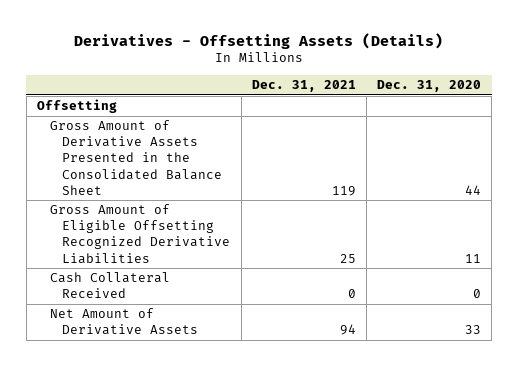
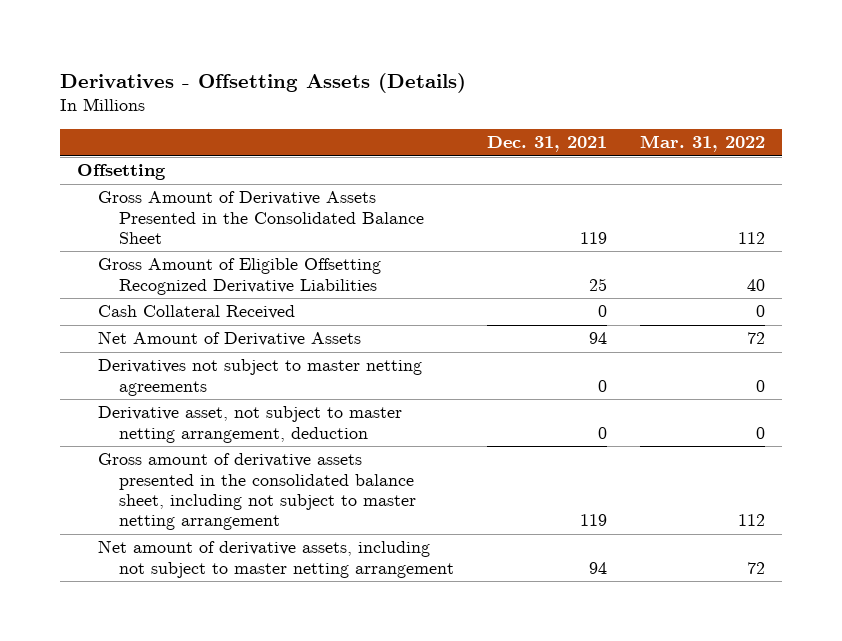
[377,80,482,93] Dec. 31, 2020 -> none
none -> [640,135,766,153] Mar. 31, 2022
none -> [98,359,423,396] Derivatives not subject to master netting agreements
none -> [98,406,403,443] Derivative asset, not subject to master netting arrangement, deduction
none -> [98,453,417,531] Gross amount of derivative assets presented in the consolidated balance sheet, including not subject to master netting arrangement
none -> [98,540,455,578] Net amount of derivative assets, including not subject to master netting arrangement

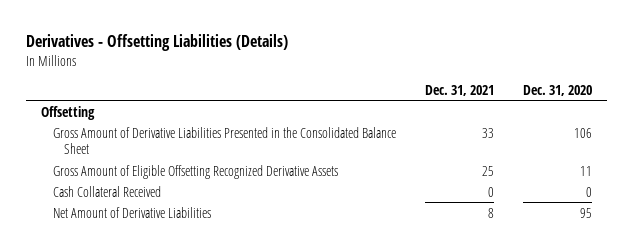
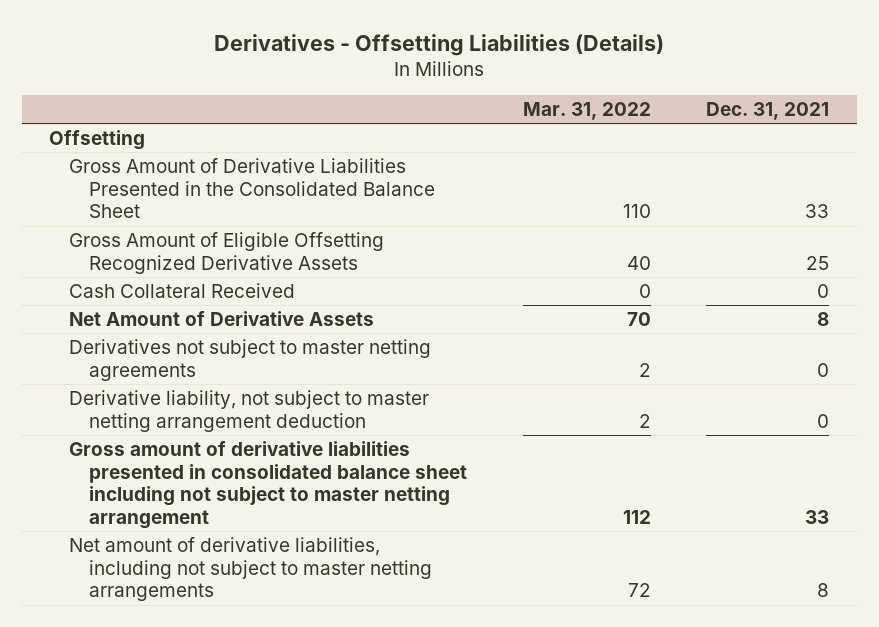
[523,84,593,96] Dec. 31, 2020 -> none
none -> [522,102,651,121] Mar. 31, 2022
none -> [69,310,375,326] Net Amount of Derivative Assets
none -> [69,338,432,381] Derivatives not subject to master netting agreements
none -> [69,389,430,432] Derivative liability, not subject to master netting arrangement deduction
none -> [69,440,467,530] Gross amount of derivative liabilities presented in consolidated balance sheet including not subject to master netting arrangement
[52,206,211,218] Net Amount of Derivative Liabilities -> [69,536,432,602] Net amount of derivative liabilities, including not subject to master netting arrangements

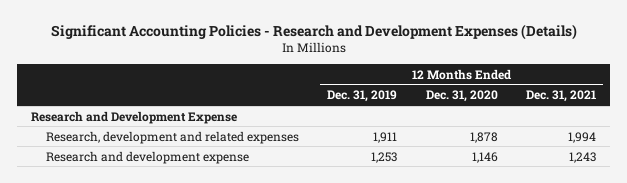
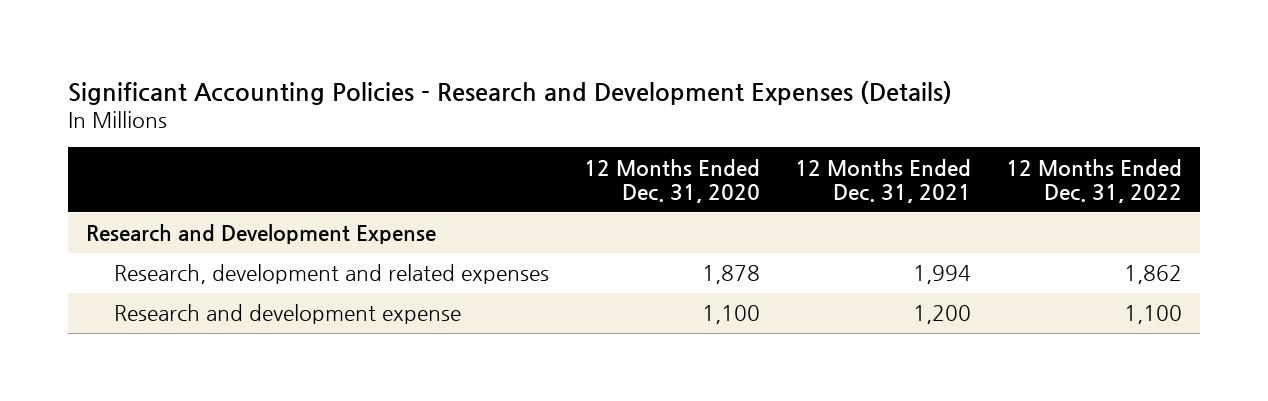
[327,90,398,103] Dec. 31, 2019 -> none
none -> [1006,158,1183,203] 12 Months Ended Dec. 31, 2022
[471,151,498,163] 1,146 -> [702,305,761,325] 1,100
[569,151,597,163] 1,243 -> [913,305,972,325] 1,200

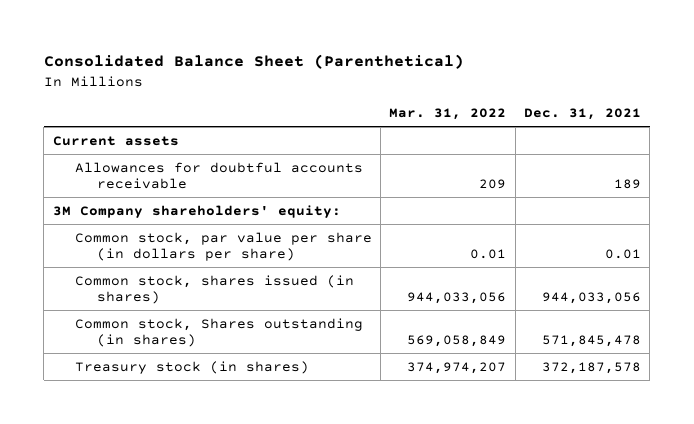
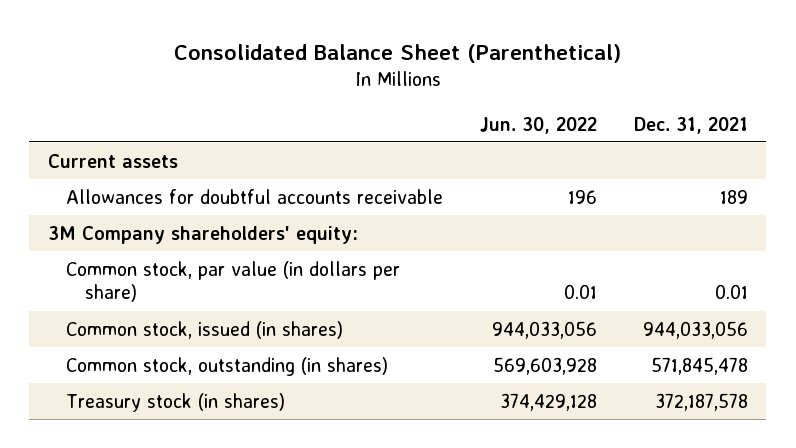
[389,108,507,121] Mar. 31, 2022 -> none
none -> [480,116,598,134] Jun. 30, 2022
[74,231,372,262] Common stock, par value per share (in dollars per share) -> [66,260,401,303] Common stock, par value (in dollars per share)
[74,274,354,305] Common stock, shares issued (in shares) -> [66,320,344,339] Common stock, issued (in shares)
[74,317,363,348] Common stock, Shares outstanding (in shares) -> [66,356,389,376] Common stock, outstanding (in shares)

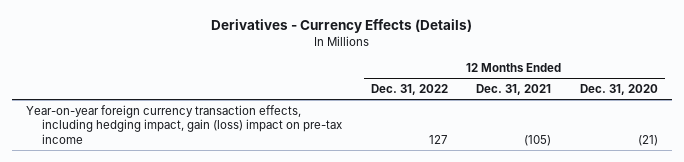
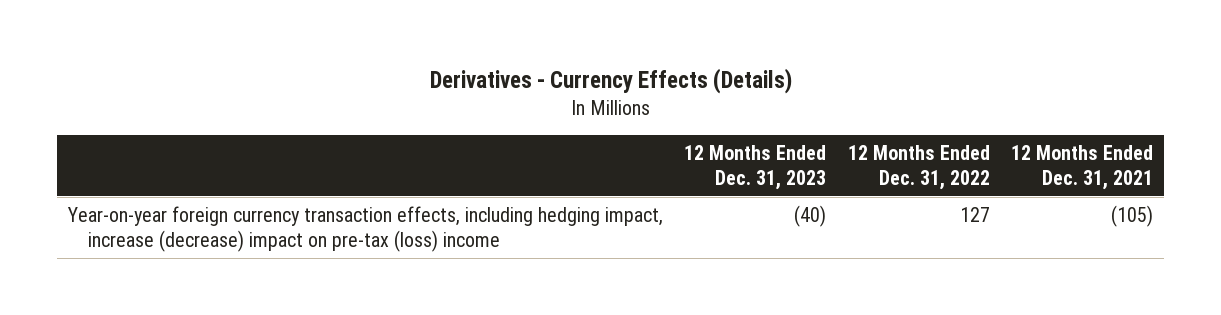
[579,84,658,96] Dec. 31, 2020 -> none
none -> [684,145,827,191] 12 Months Ended Dec. 31, 2023
[26,104,343,144] Year-on-year foreign currency transaction effects, including hedging impact, gain (loss) impact on pre-tax income -> [67,206,664,252] Year-on-year foreign currency transaction effects, including hedging impact, increase (decrease) impact on pre-tax (loss) income

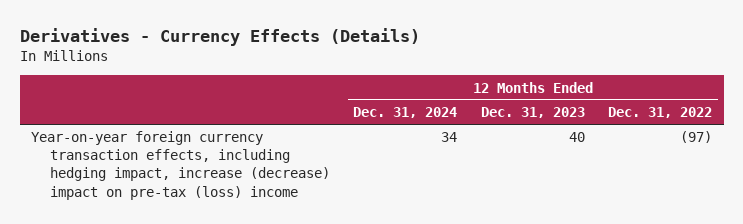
[1011,145,1154,191] 12 Months Ended Dec. 31, 2021 -> none
none -> [353,107,458,119] Dec. 31, 2024
[794,205,827,228] (40) -> [568,132,585,143] 40
[959,207,990,223] 127 -> [679,131,712,144] (97)

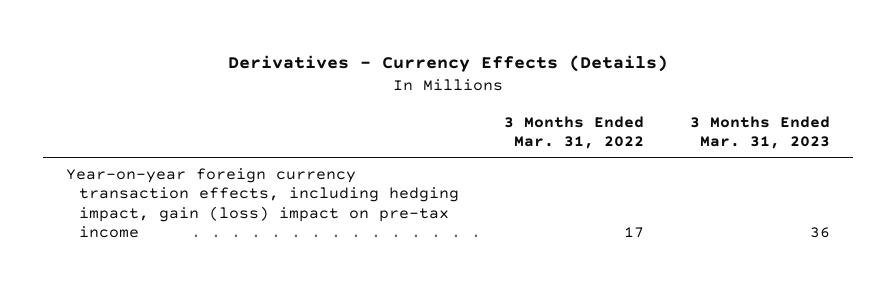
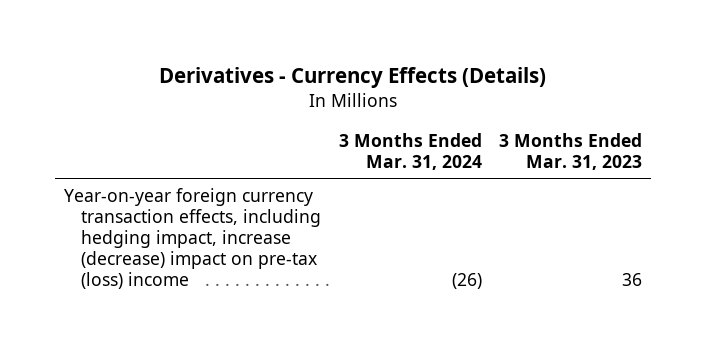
[504,115,645,150] 3 Months Ended Mar. 31, 2022 -> none
none -> [338,133,482,171] 3 Months Ended Mar. 31, 2024
[65,167,459,238] Year-on-year foreign currency transaction effects, including hedging impact, gain (loss) impact on pre-tax income -> [64,187,321,289] Year-on-year foreign currency transaction effects, including hedging impact, increase (decrease) impact on pre-tax (loss) income

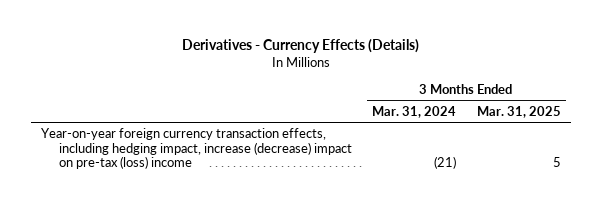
[499,133,643,171] 3 Months Ended Mar. 31, 2023 -> none
none -> [476,105,561,118] Mar. 31, 2025
[451,272,482,289] (26) -> [434,156,457,170] (21)

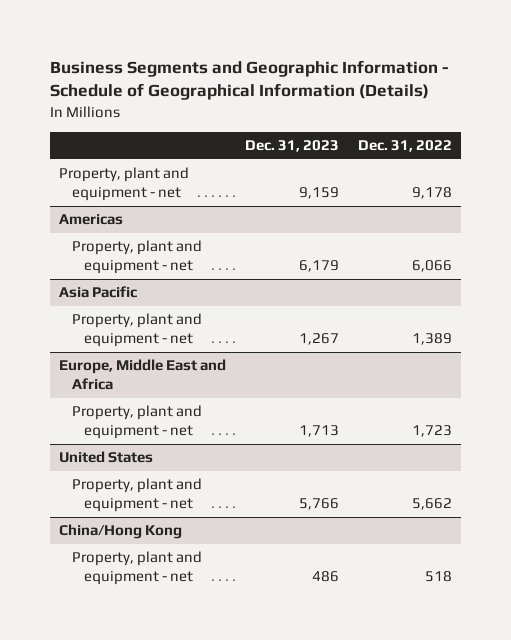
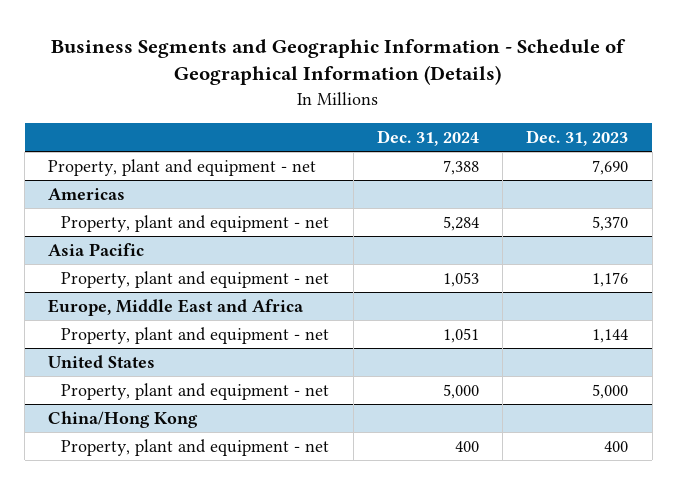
[357,139,452,152] Dec. 31, 2022 -> none
none -> [376,129,479,146] Dec. 31, 2024
[299,187,340,200] 9,159 -> [592,159,629,175] 7,690
[299,260,340,273] 6,179 -> [592,215,629,231] 5,370
[299,333,340,346] 1,267 -> [592,271,629,287] 1,176
[299,425,340,438] 1,713 -> [592,328,629,343] 1,144
[299,498,340,511] 5,766 -> [592,383,629,399] 5,000
[312,571,340,583] 486 -> [604,440,629,452] 400

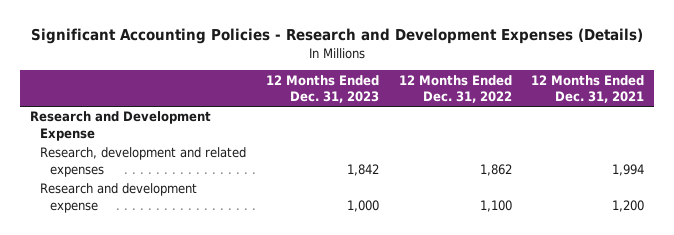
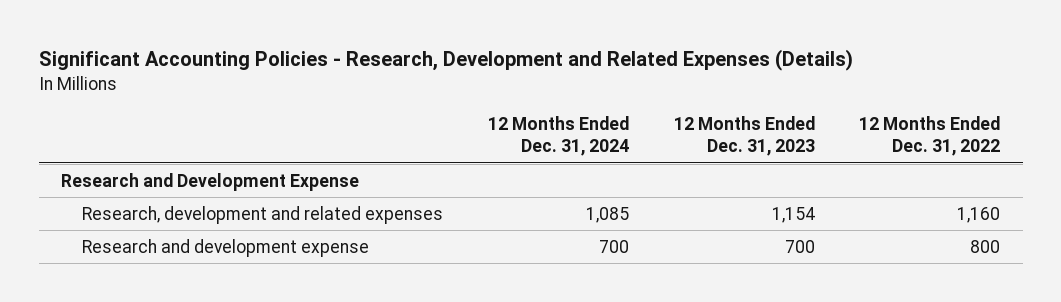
[31,28,644,45] Significant Accounting Policies - Research and Development Expenses (Details) -> [38,48,853,71] Significant Accounting Policies - Research, Development and Related Expenses (Details)
[531,74,645,104] 12 Months Ended Dec. 31, 2021 -> none
none -> [487,115,629,157] 12 Months Ended Dec. 31, 2024
[346,163,379,176] 1,842 -> [771,206,815,223] 1,154
[479,163,512,176] 1,862 -> [957,206,1001,223] 1,160
[346,199,379,212] 1,000 -> [784,239,815,253] 700
[479,199,512,212] 1,100 -> [970,239,1001,253] 800

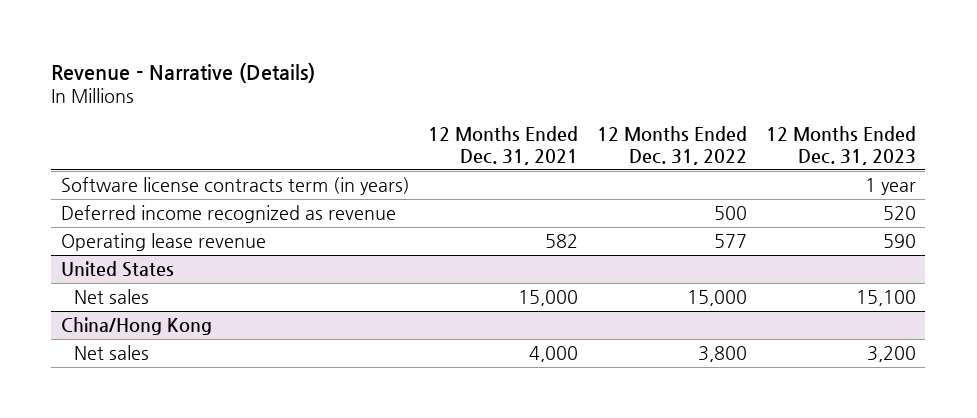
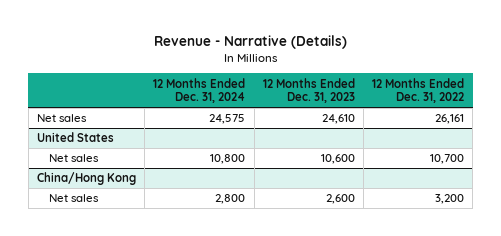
[428,126,579,165] 12 Months Ended Dec. 31, 2021 -> none
none -> [153,77,246,104] 12 Months Ended Dec. 31, 2024
[60,177,410,196] Software license contracts term (in years) -> none
[60,205,396,224] Deferred income recognized as revenue -> none
[60,233,266,252] Operating lease revenue -> none
none -> [36,114,87,123] Net sales
[687,290,748,307] 15,000 -> [430,154,465,165] 10,700
[855,290,916,307] 15,100 -> [320,154,355,165] 10,600
[698,346,748,363] 3,800 -> [435,194,465,205] 3,200
[866,346,916,363] 3,200 -> [325,194,355,205] 2,600

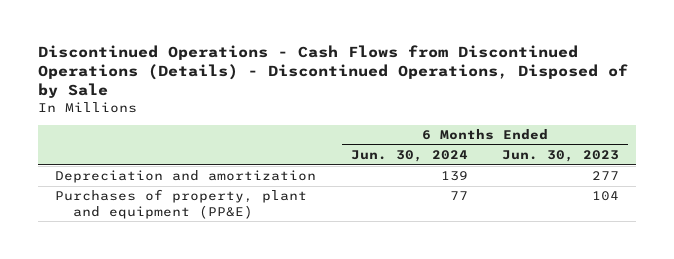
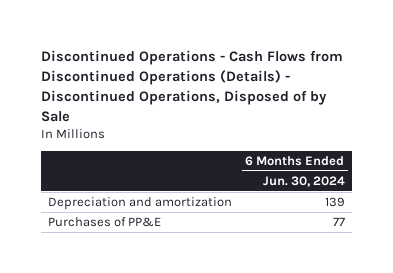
[502,150,620,163] Jun. 30, 2023 -> none
[54,189,307,219] Purchases of property, plant and equipment (PP&E) -> [47,217,161,228] Purchases of PP&E

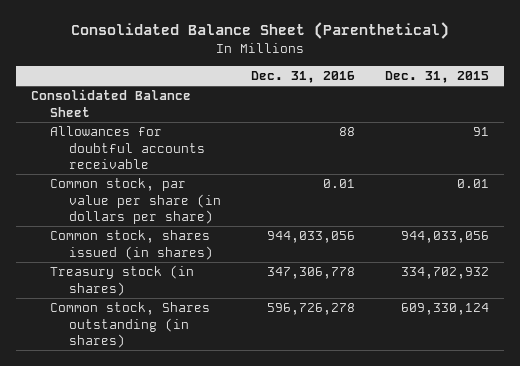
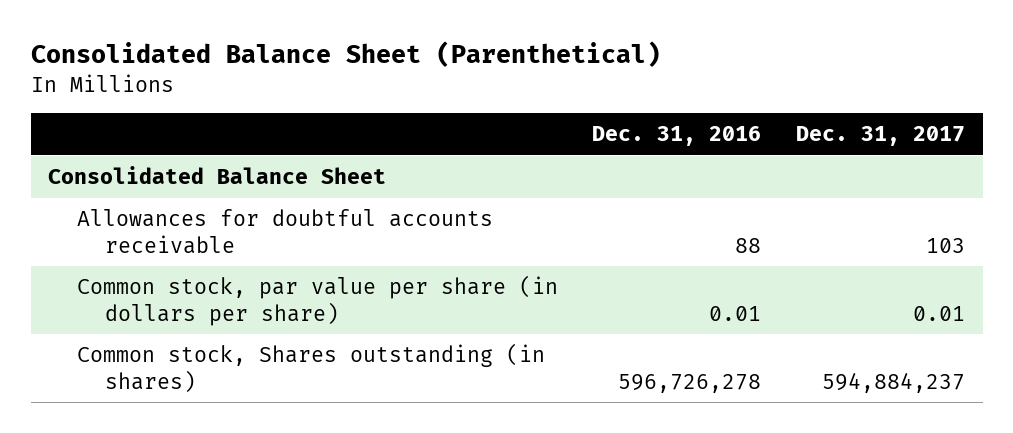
[385,71,490,84] Dec. 31, 2015 -> none
none -> [796,126,966,147] Dec. 31, 2017
[49,230,213,260] Common stock, shares issued (in shares) -> none
[49,265,194,296] Treasury stock (in shares) -> none

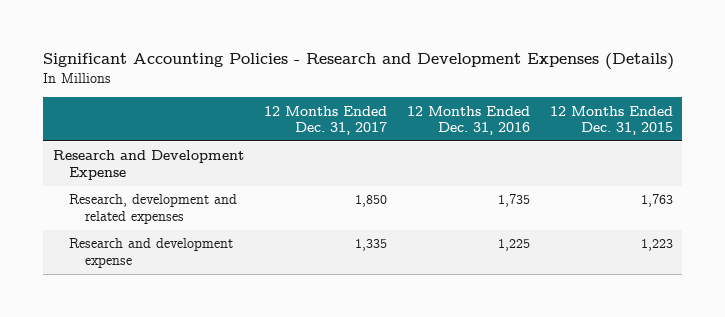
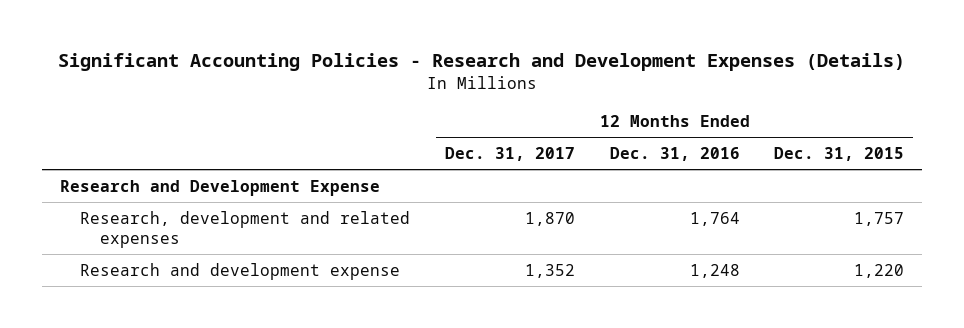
[354,195,387,208] 1,850 -> [524,211,575,226] 1,870
[497,194,530,208] 1,735 -> [689,211,740,226] 1,764
[640,194,673,208] 1,763 -> [854,211,905,226] 1,757
[354,239,387,252] 1,335 -> [524,263,575,278] 1,352
[497,239,530,252] 1,225 -> [689,263,740,278] 1,248
[640,239,673,252] 1,223 -> [854,263,905,278] 1,220

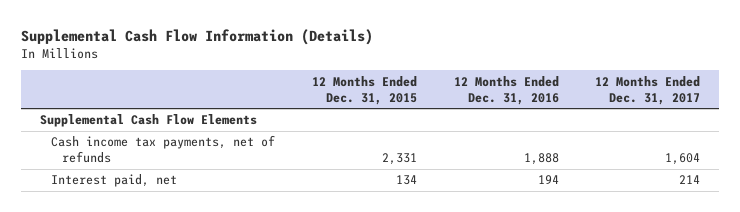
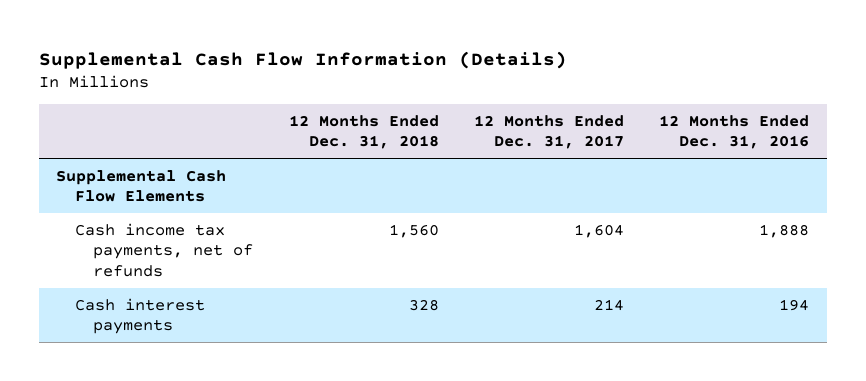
[311,75,417,105] 12 Months Ended Dec. 31, 2015 -> none
none -> [288,114,439,150] 12 Months Ended Dec. 31, 2018
[51,174,178,188] Interest paid, net -> [74,297,205,335] Cash interest payments

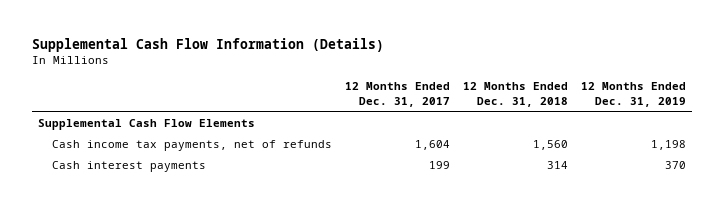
[659,114,810,150] 12 Months Ended Dec. 31, 2016 -> none
none -> [580,82,686,107] 12 Months Ended Dec. 31, 2019
[408,298,439,311] 328 -> [546,160,568,169] 314
[594,298,625,311] 214 -> [428,160,450,169] 199

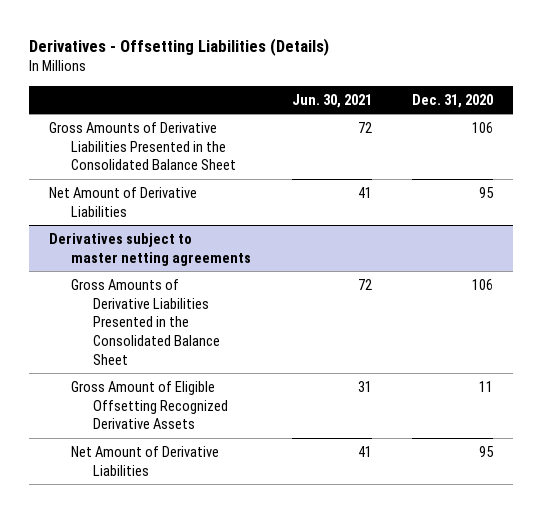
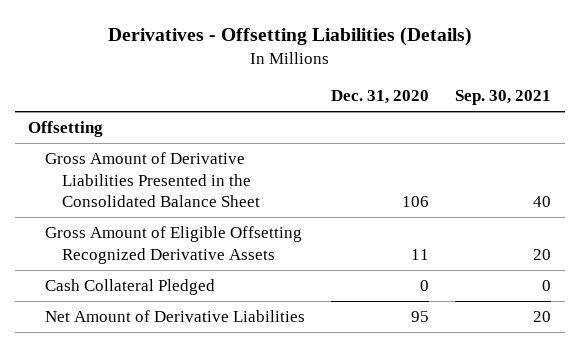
[291,93,372,108] Jun. 30, 2021 -> none
none -> [455,90,552,106] Sep. 30, 2021
[49,186,198,217] Net Amount of Derivative Liabilities -> none
[49,232,252,266] Derivatives subject to master netting agreements -> none
[71,278,220,365] Gross Amounts of Derivative Liabilities Presented in the Consolidated Balance Sheet -> none
none -> [28,120,104,137] Offsetting
[49,121,237,171] Gross Amounts of Derivative Liabilities Presented in the Consolidated Balance Sheet -> [44,151,260,208] Gross Amount of Derivative Liabilities Presented in the Consolidated Balance Sheet
none -> [44,278,215,295] Cash Collateral Pledged

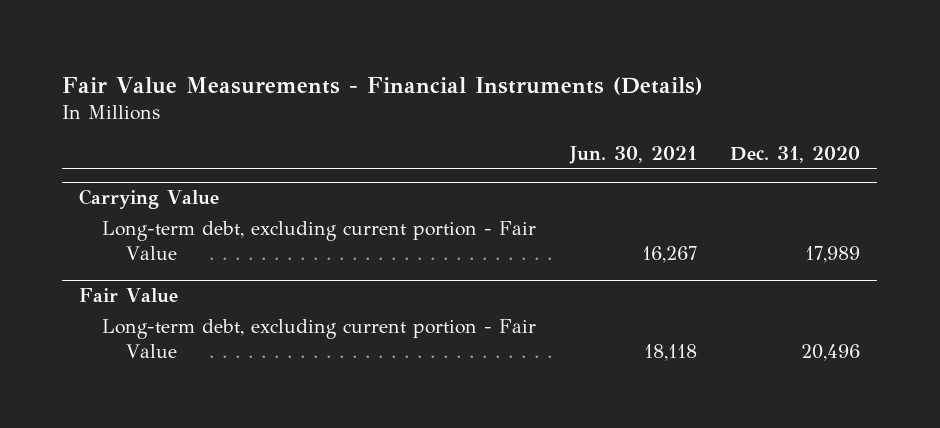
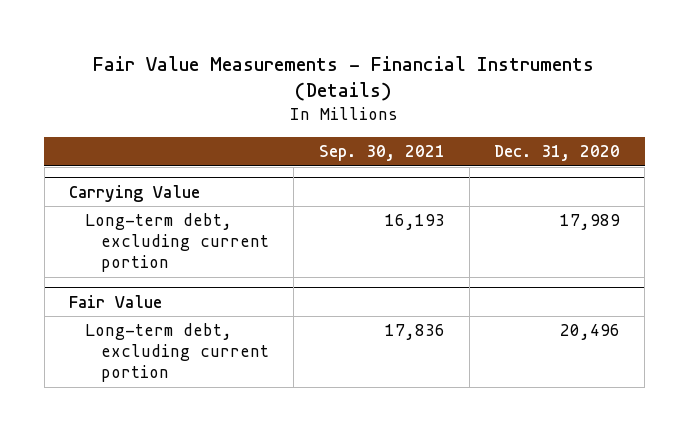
[568,146,697,165] Jun. 30, 2021 -> none
none -> [318,145,445,162] Sep. 30, 2021
[102,220,537,260] Long-term debt, excluding current portion - Fair Value -> [85,213,270,273] Long-term debt, excluding current portion
[102,318,537,358] Long-term debt, excluding current portion - Fair Value -> [85,323,270,383] Long-term debt, excluding current portion

